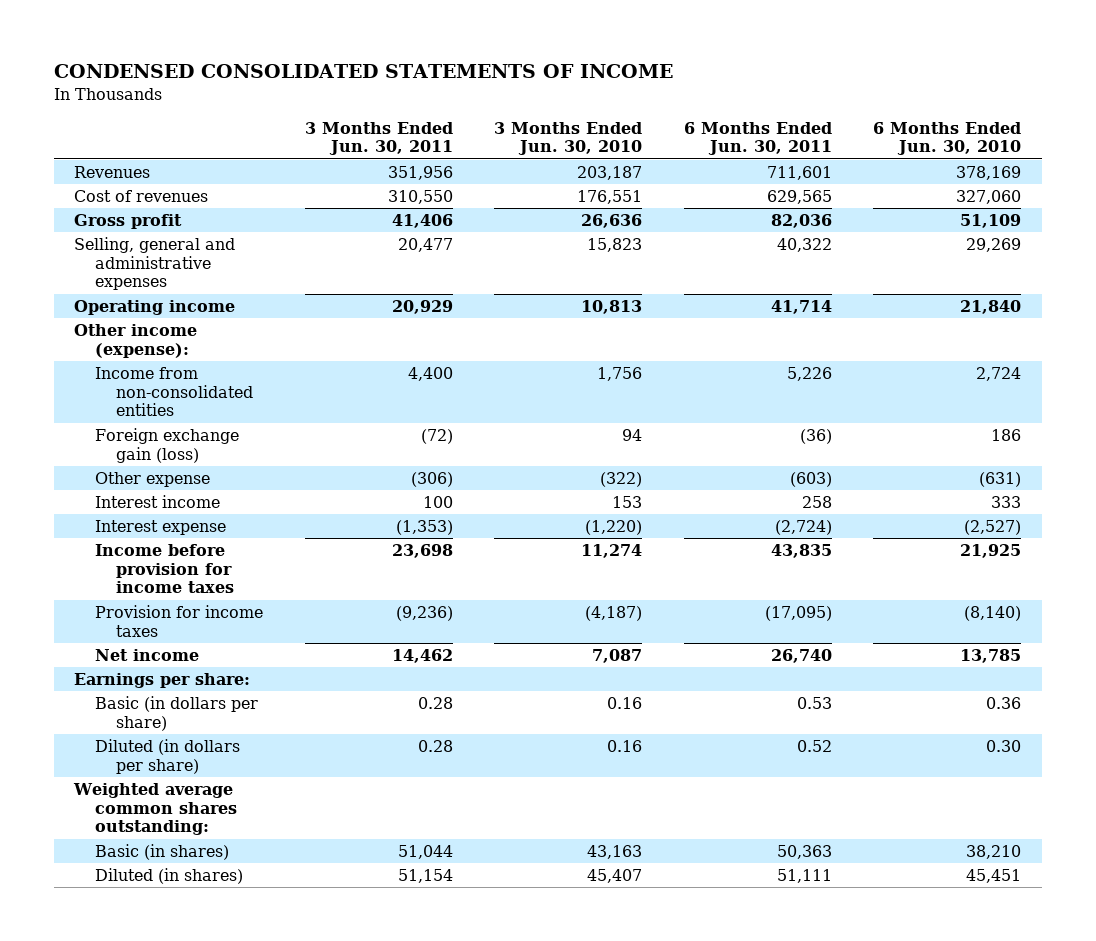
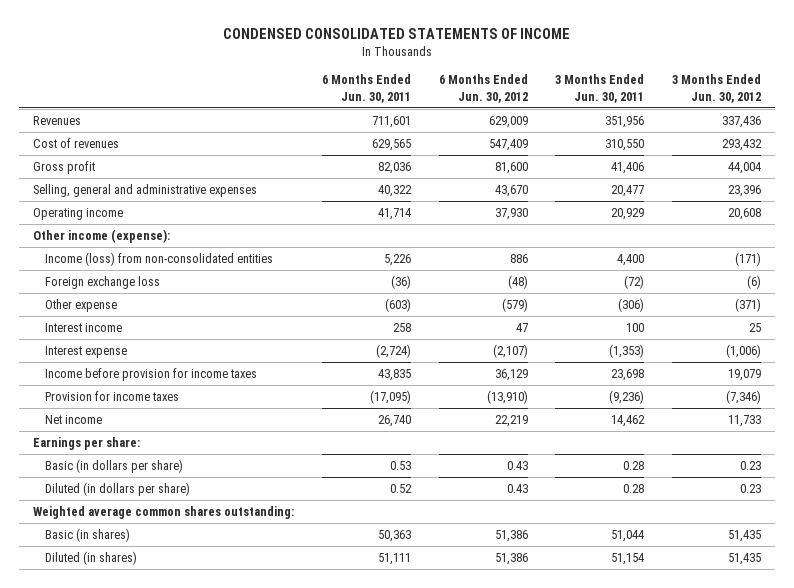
[494,121,643,156] 3 Months Ended Jun. 30, 2010 -> none
[873,121,1022,156] 6 Months Ended Jun. 30, 2010 -> none
none -> [438,74,528,103] 6 Months Ended Jun. 30, 2012
none -> [672,74,762,103] 3 Months Ended Jun. 30, 2012
[95,367,253,417] Income from non-consolidated entities -> [45,252,274,267] Income (loss) from non-consolidated entities
[95,428,240,463] Foreign exchange gain (loss) -> [45,276,161,290] Foreign exchange loss

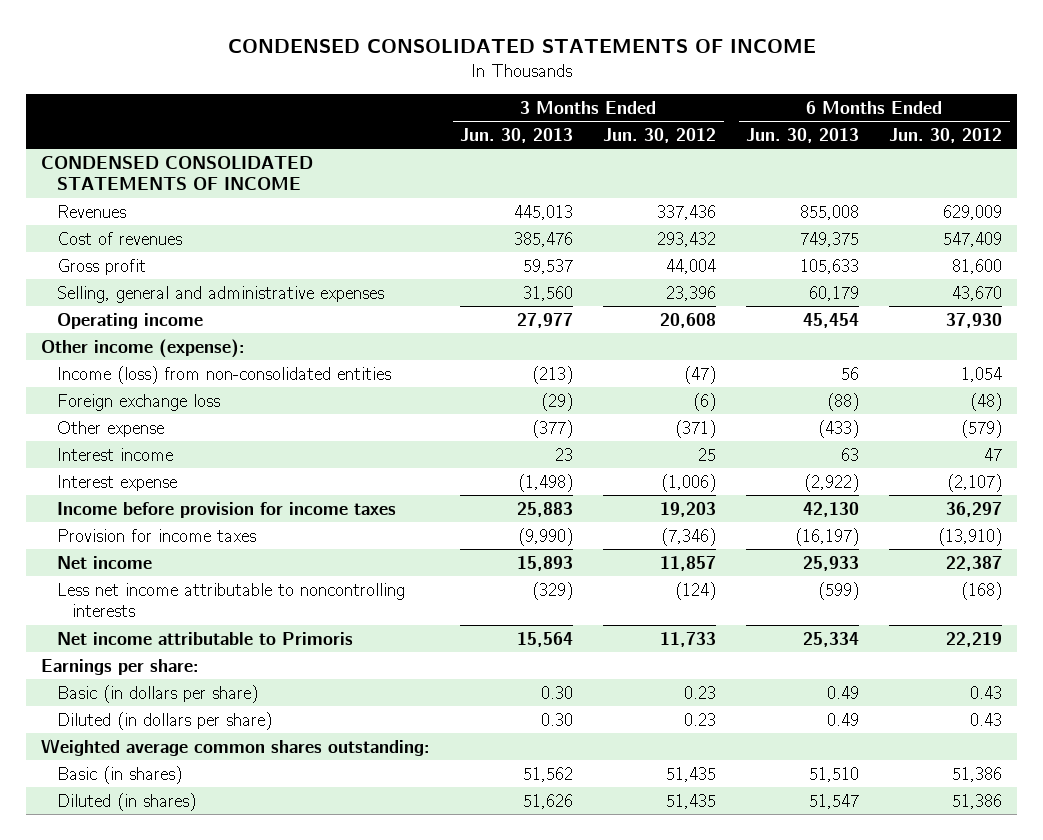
[322,74,412,103] 6 Months Ended Jun. 30, 2011 -> none
[555,74,645,103] 3 Months Ended Jun. 30, 2011 -> none
none -> [460,127,574,143] Jun. 30, 2013
none -> [746,127,860,143] Jun. 30, 2013
none -> [41,155,314,191] CONDENSED CONSOLIDATED STATEMENTS OF INCOME
[509,254,528,264] 886 -> [961,366,1003,382] 1,054
[735,252,762,267] (171) -> [684,365,717,384] (47)
[494,369,528,382] 36,129 -> [946,501,1003,517] 36,297
[728,369,762,382] 19,079 -> [660,501,717,517] 19,203
[494,415,528,428] 22,219 -> [946,555,1003,571] 22,387
[728,415,762,428] 11,733 -> [660,555,717,571] 11,857
none -> [56,582,405,618] Less net income attributable to noncontrolling interests
none -> [56,631,353,645] Net income attributable to Primoris

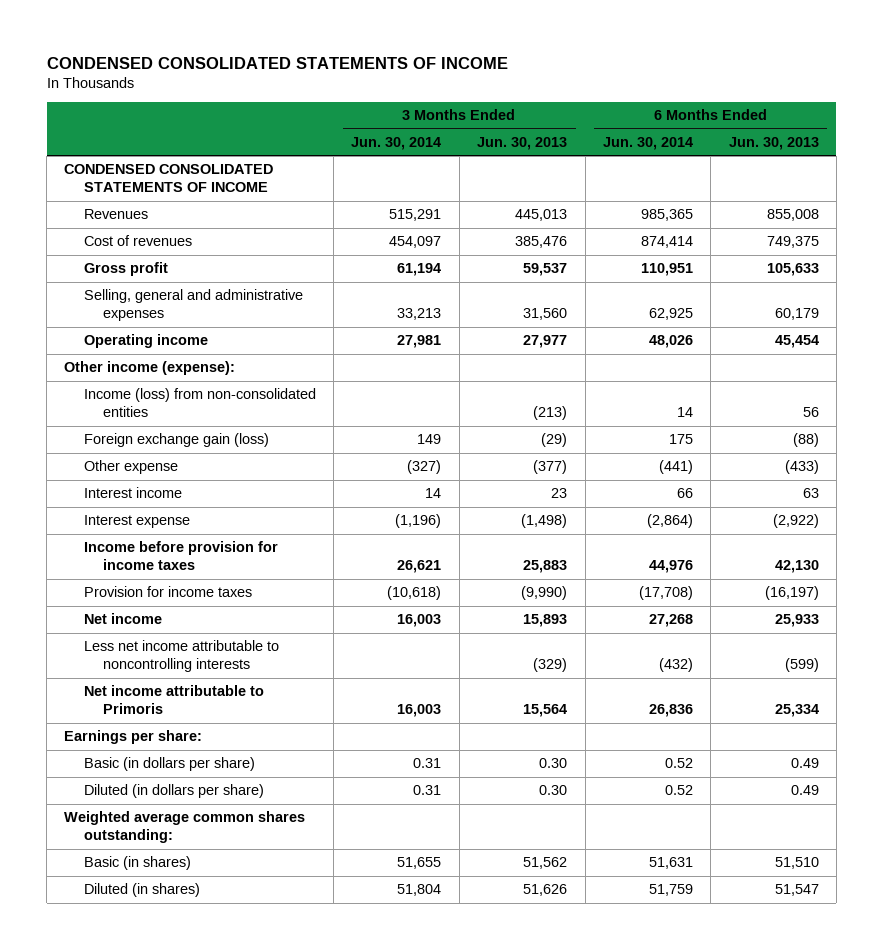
[603,127,717,143] Jun. 30, 2012 -> none
[889,127,1003,143] Jun. 30, 2012 -> none
none -> [351,136,442,150] Jun. 30, 2014
none -> [602,136,693,150] Jun. 30, 2014
[56,393,220,411] Foreign exchange loss -> [83,433,269,448] Foreign exchange gain (loss)

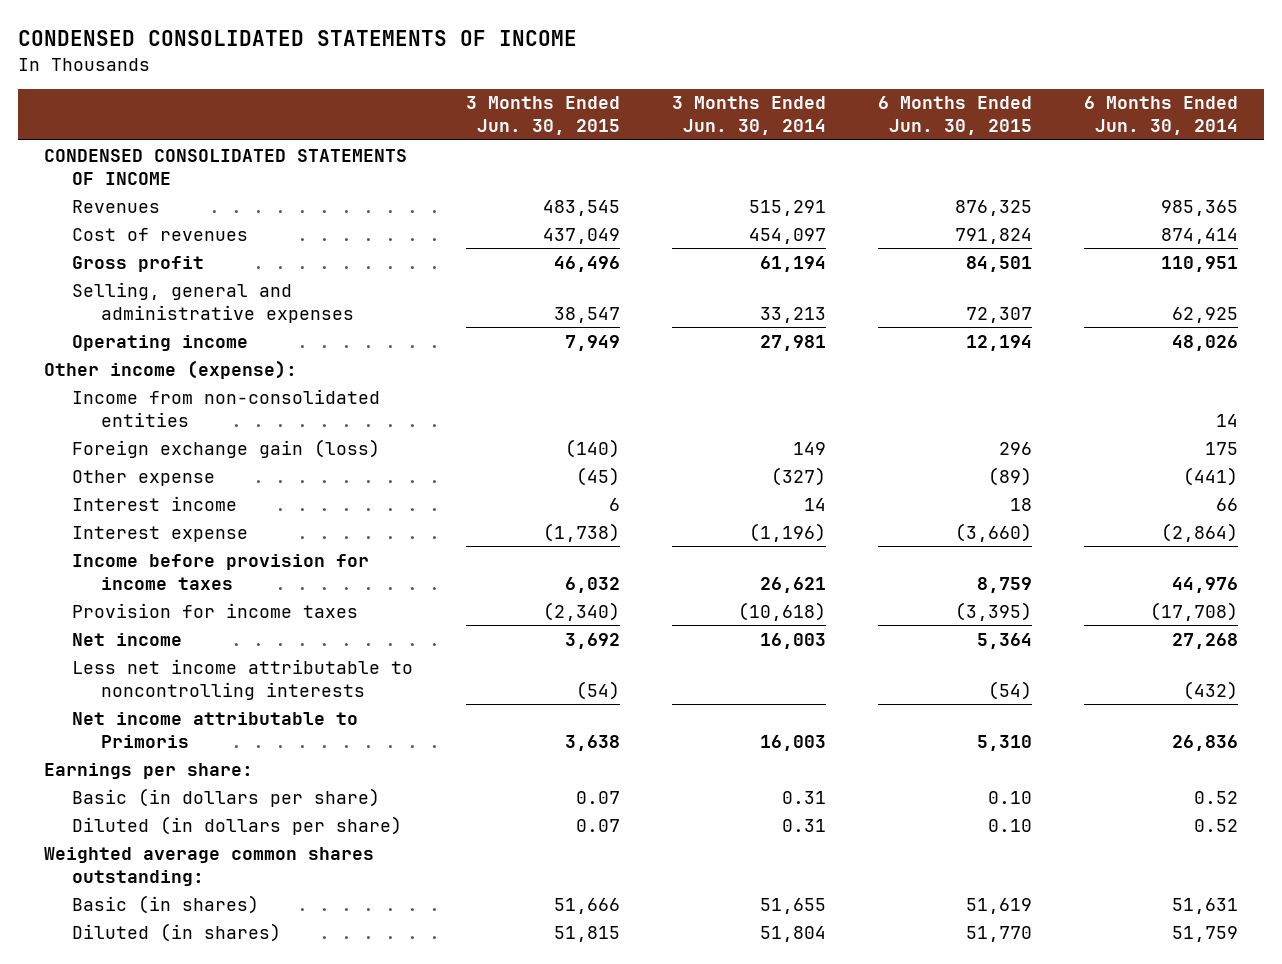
[477,136,568,150] Jun. 30, 2013 -> none
[728,136,819,150] Jun. 30, 2013 -> none
none -> [465,96,620,136] 3 Months Ended Jun. 30, 2015
none -> [877,96,1032,136] 6 Months Ended Jun. 30, 2015
[83,388,316,418] Income (loss) from non-consolidated entities -> [72,388,381,427] Income from non-consolidated entities

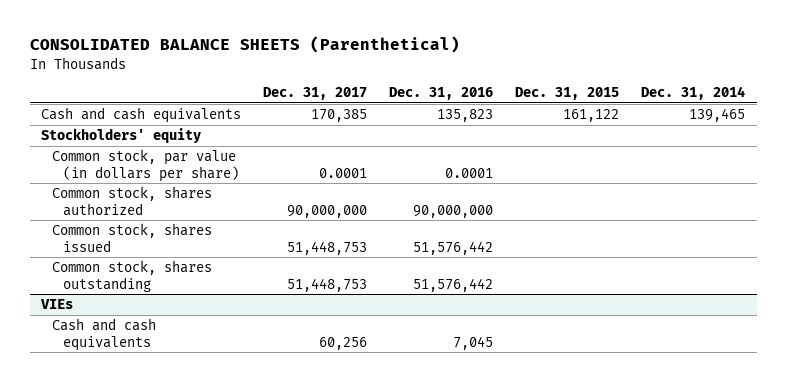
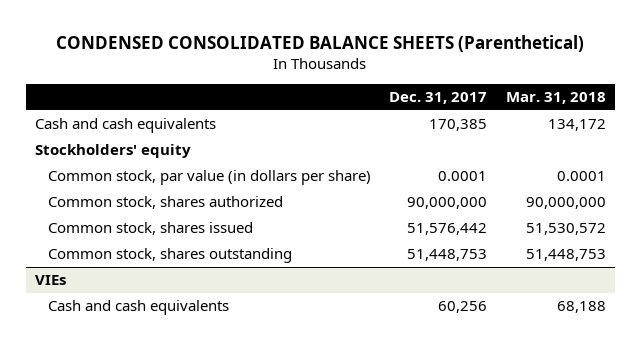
[29,36,460,54] CONSOLIDATED BALANCE SHEETS (Parenthetical) -> [56,34,585,52] CONDENSED CONSOLIDATED BALANCE SHEETS (Parenthetical)
[389,86,494,100] Dec. 31, 2016 -> none
[515,86,620,100] Dec. 31, 2015 -> none
[641,85,746,100] Dec. 31, 2014 -> none
none -> [505,92,606,105] Mar. 31, 2018
[286,240,367,255] 51,448,753 -> [407,223,488,236] 51,576,442

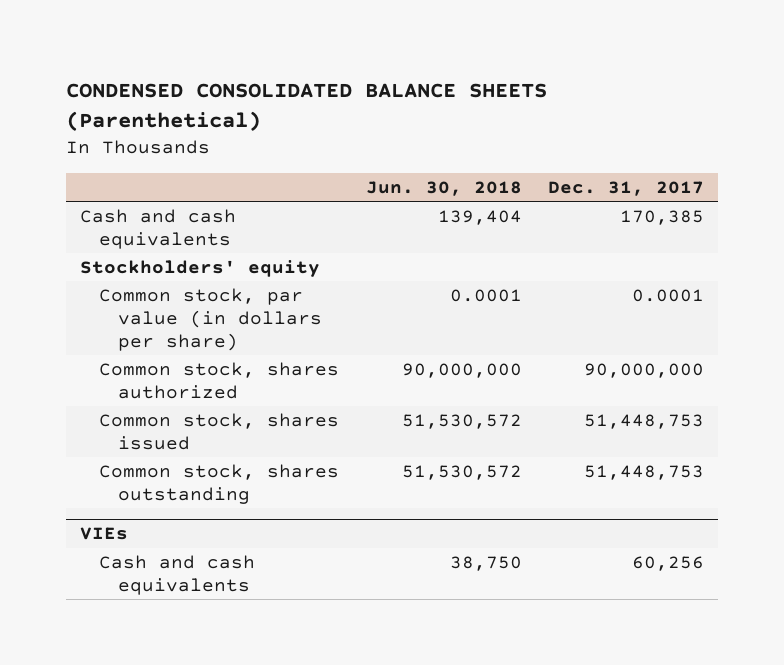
[505,92,606,105] Mar. 31, 2018 -> none
none -> [365,180,522,196] Jun. 30, 2018
[407,223,488,236] 51,576,442 -> [584,413,705,429] 51,448,753

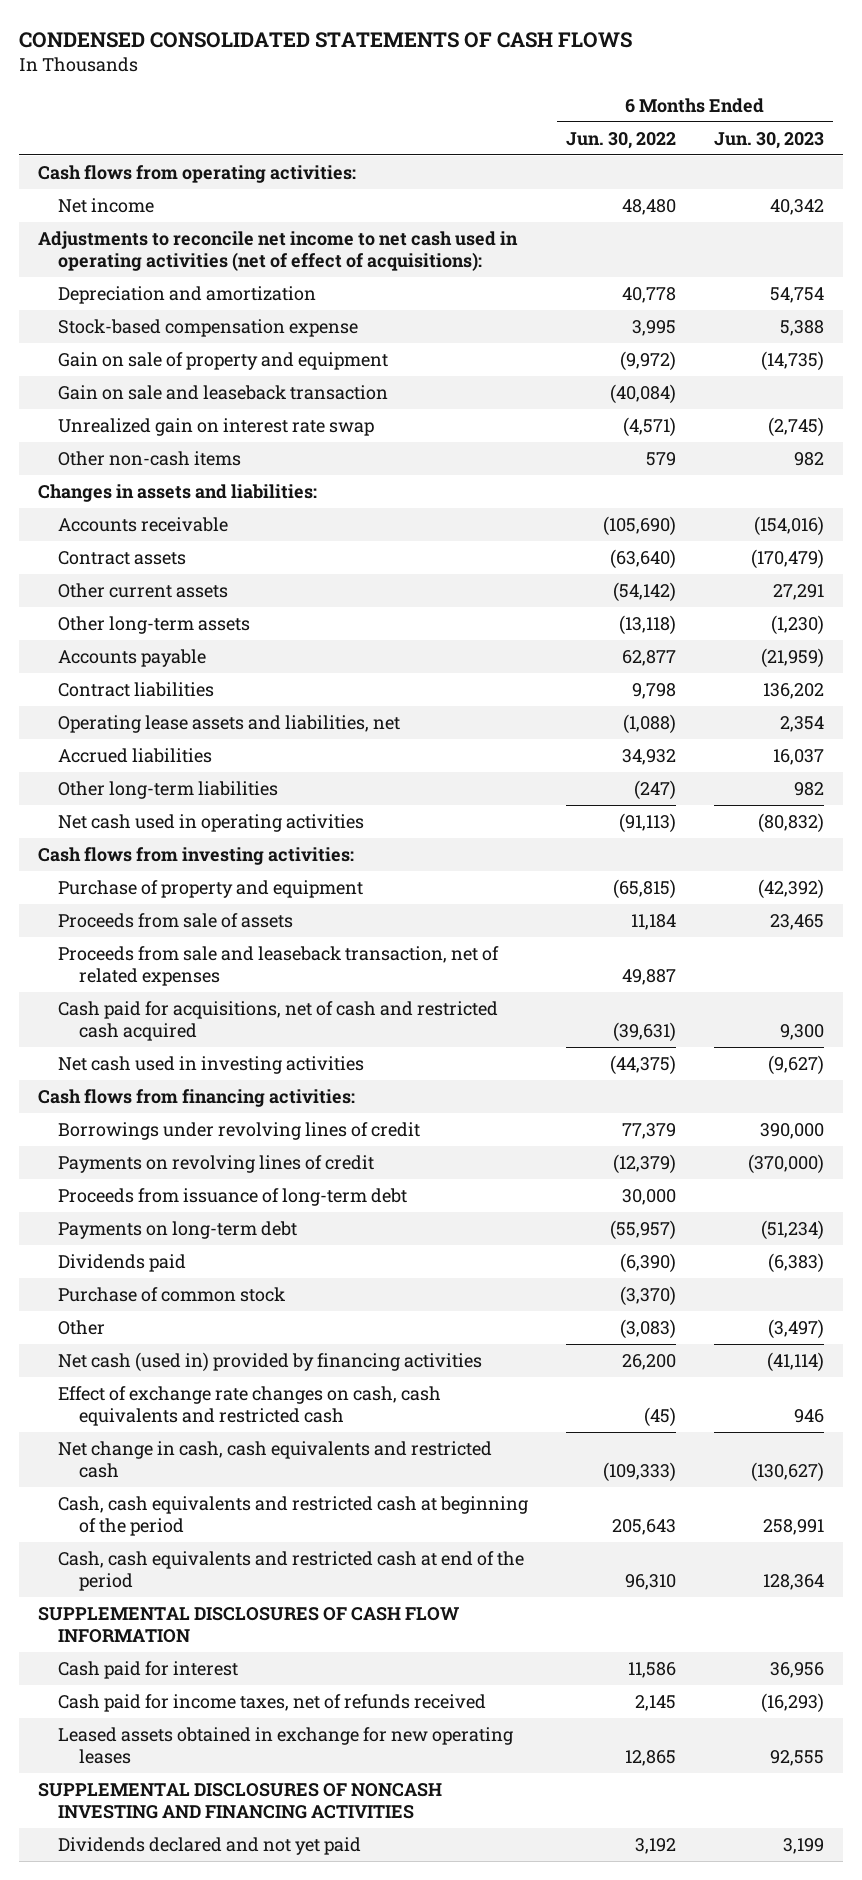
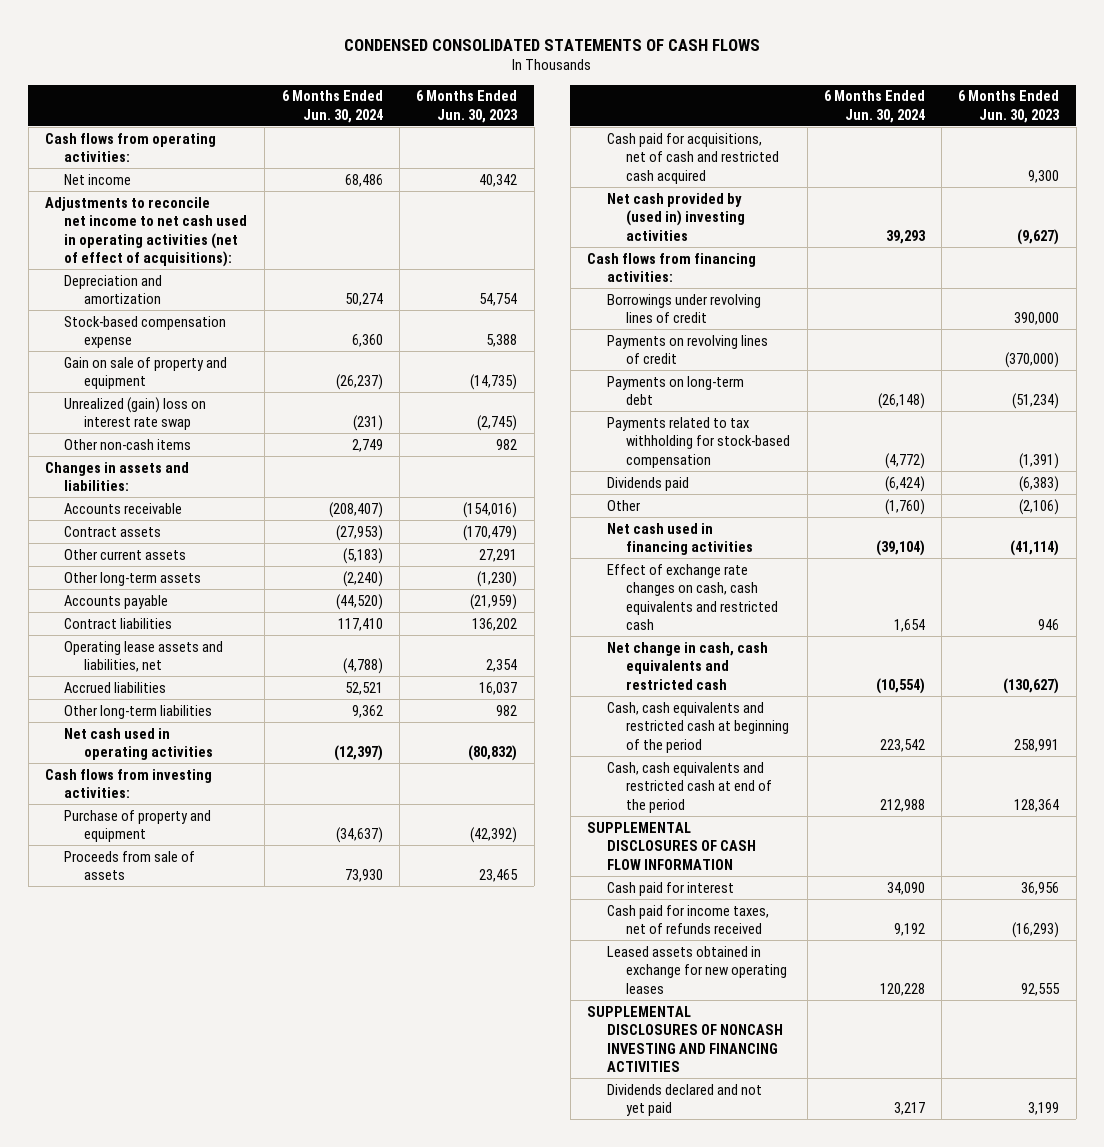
[565,131,676,149] Jun. 30, 2022 -> none
none -> [281,90,383,123] 6 Months Ended Jun. 30, 2024
[58,384,389,400] Gain on sale and leaseback transaction -> none
[58,417,375,436] Unrealized gain on interest rate swap -> [64,396,207,431] Unrealized (gain) loss on interest rate swap
[58,945,500,987] Proceeds from sale and leaseback transaction, net of related expenses -> none
[58,1055,365,1074] Net cash used in investing activities -> [606,192,746,241] Net cash provided by (used in) investing activities
[58,1187,408,1206] Proceeds from issuance of long-term debt -> none
none -> [606,416,791,468] Payments related to tax withholding for stock-based compensation
[58,1286,286,1302] Purchase of common stock -> none
[767,1318,824,1339] (3,497) -> [1019,498,1060,515] (2,106)
[58,1351,483,1372] Net cash (used in) provided by financing activities -> [606,522,754,556] Net cash used in financing activities

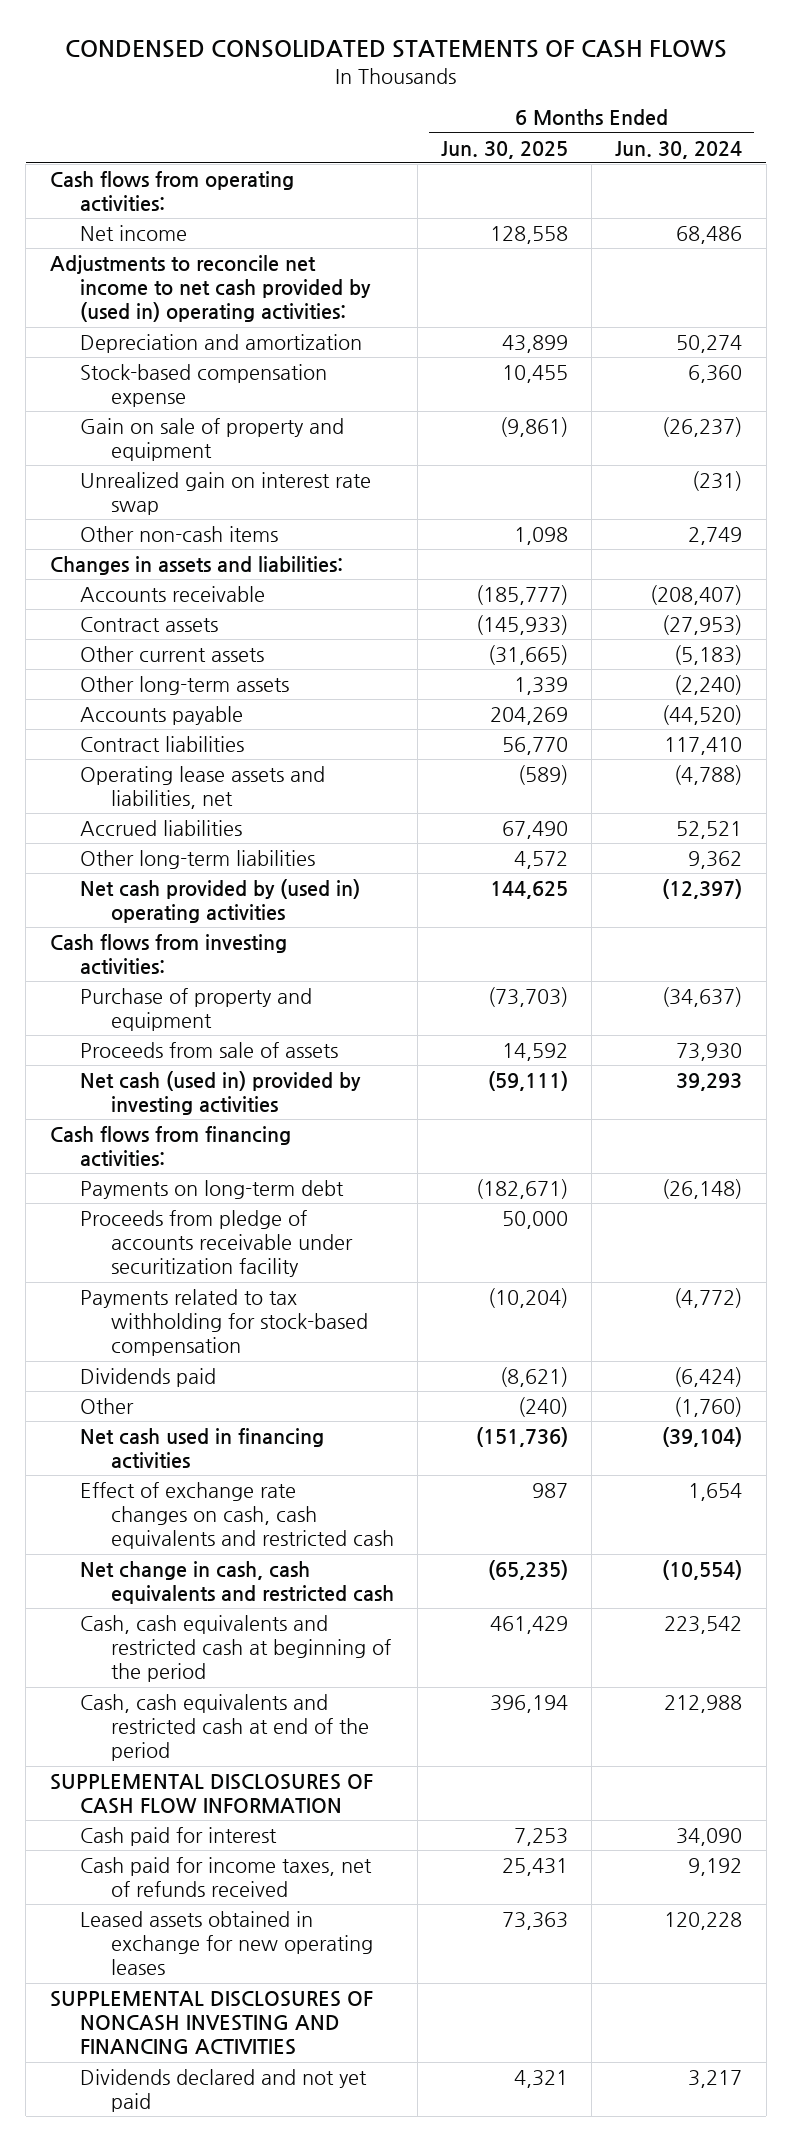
[416,90,519,123] 6 Months Ended Jun. 30, 2023 -> none
none -> [441,140,569,159] Jun. 30, 2025
[44,196,248,268] Adjustments to reconcile net income to net cash used in operating activities (net of effect of acquisitions): -> [49,254,372,323] Adjustments to reconcile net income to net cash provided by (used in) operating activities:
[64,396,207,431] Unrealized (gain) loss on interest rate swap -> [80,471,372,516] Unrealized gain on interest rate swap
[64,727,214,761] Net cash used in operating activities -> [80,878,361,924] Net cash provided by (used in) operating activities
[606,132,780,184] Cash paid for acquisitions, net of cash and restricted cash acquired -> none
[606,192,746,241] Net cash provided by (used in) investing activities -> [80,1070,362,1116] Net cash (used in) provided by investing activities
[606,293,761,324] Borrowings under revolving lines of credit -> none
[606,334,768,365] Payments on revolving lines of credit -> none
none -> [80,1209,353,1278] Proceeds from pledge of accounts receivable under securitization facility

